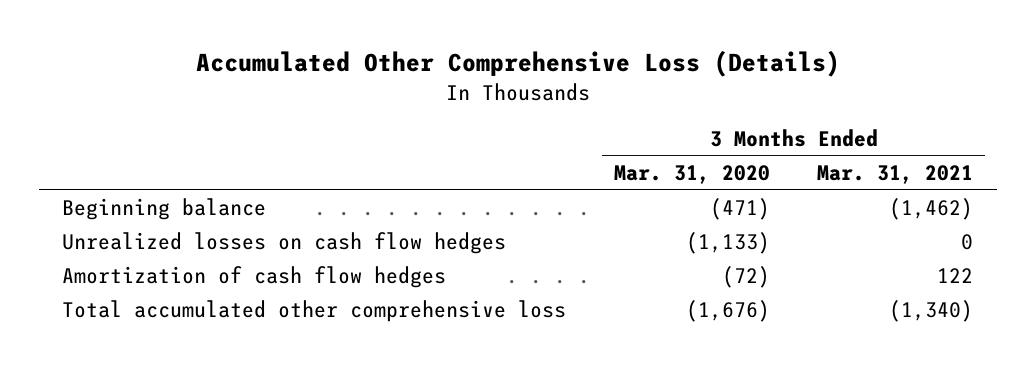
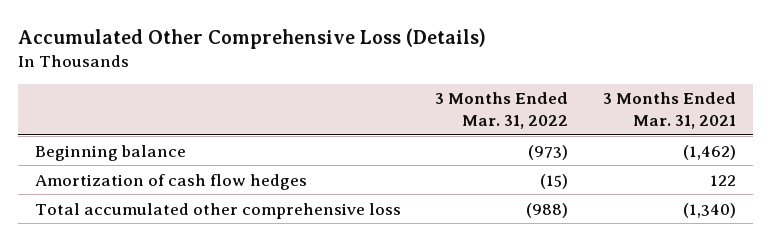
[613,164,770,184] Mar. 31, 2020 -> none
none -> [435,92,569,129] 3 Months Ended Mar. 31, 2022
[62,232,507,255] Unrealized losses on cash flow hedges -> none

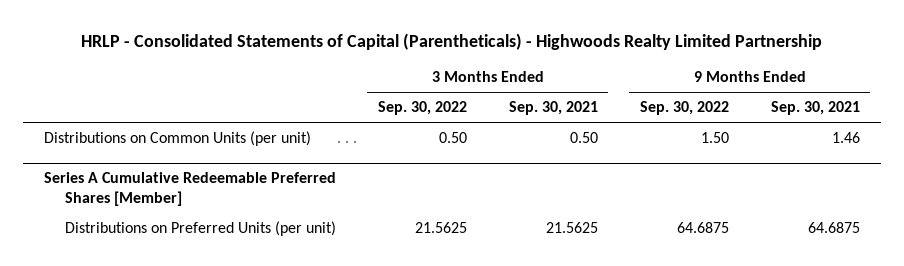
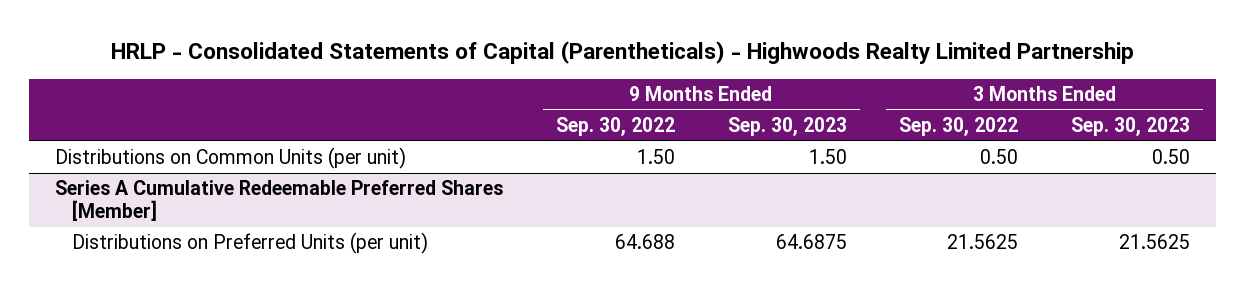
[508,101,598,116] Sep. 30, 2021 -> none
[770,101,860,116] Sep. 30, 2021 -> none
none -> [727,117,847,137] Sep. 30, 2023
none -> [1071,117,1191,137] Sep. 30, 2023
[676,221,729,233] 64.6875 -> [614,234,675,250] 64.688

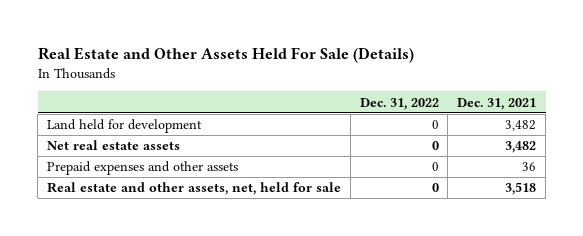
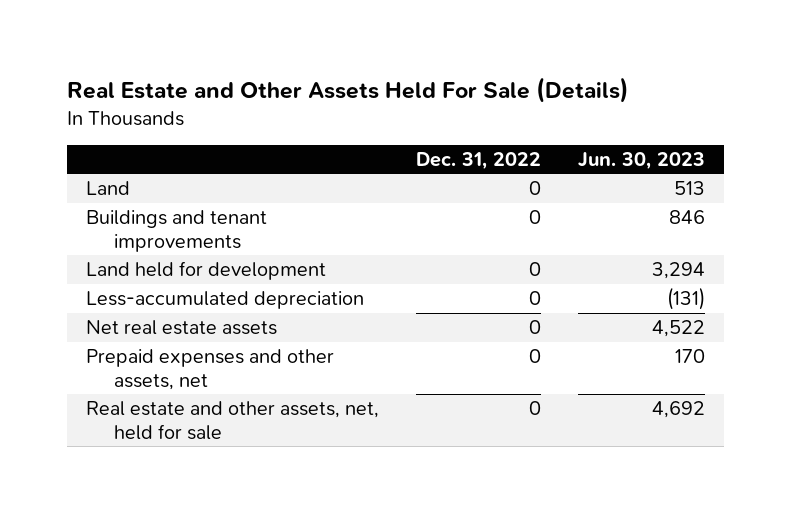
[457,97,537,110] Dec. 31, 2021 -> none
none -> [578,151,706,170] Jun. 30, 2023
none -> [85,181,130,196] Land
none -> [85,210,267,252] Buildings and tenant improvements
none -> [85,291,364,310] Less-accumulated depreciation
[46,161,238,176] Prepaid expenses and other assets -> [85,349,334,390] Prepaid expenses and other assets, net

